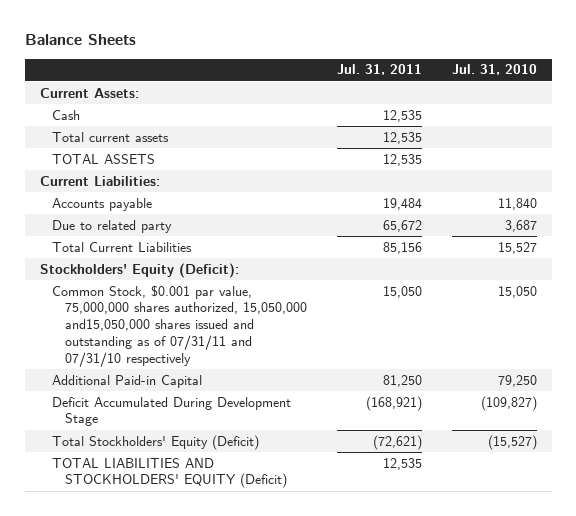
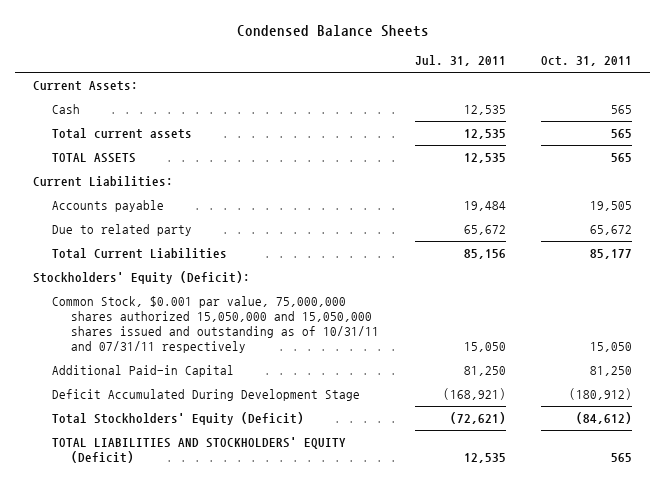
[24,34,136,46] Balance Sheets -> [236,25,429,38] Condensed Balance Sheets
[451,64,537,76] Jul. 31, 2010 -> none
none -> [541,56,633,67] Oct. 31, 2011
[52,284,307,367] Common Stock, $0.001 par value, 75,000,000 shares authorized, 15,050,000 and15,050,000 shares issued and outstanding as of 07/31/11 and 07/31/10 respectively -> [52,296,379,354] Common Stock, $0.001 par value, 75,000,000 shares authorized 15,050,000 and 15,050,000 shares issued and outstanding as of 10/31/11 and 07/31/11 respectively

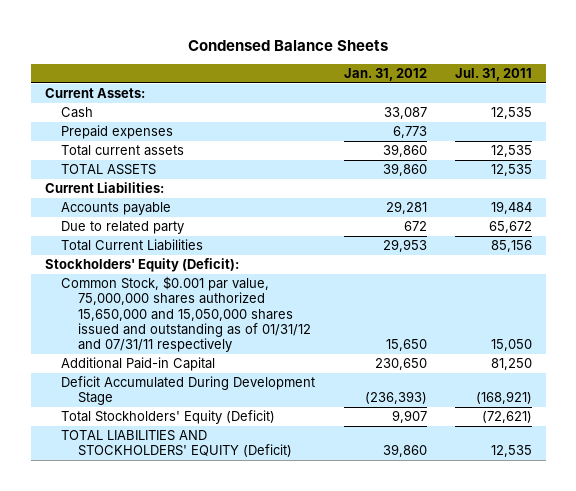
[541,56,633,67] Oct. 31, 2011 -> none
none -> [343,68,427,82] Jan. 31, 2012
none -> [61,125,174,140] Prepaid expenses
[52,296,379,354] Common Stock, $0.001 par value, 75,000,000 shares authorized 15,050,000 and 15,050,000 shares issued and outstanding as of 10/31/11 and 07/31/11 respectively -> [61,276,312,353] Common Stock, $0.001 par value, 75,000,000 shares authorized 15,650,000 and 15,050,000 shares issued and outstanding as of 01/31/12 and 07/31/11 respectively

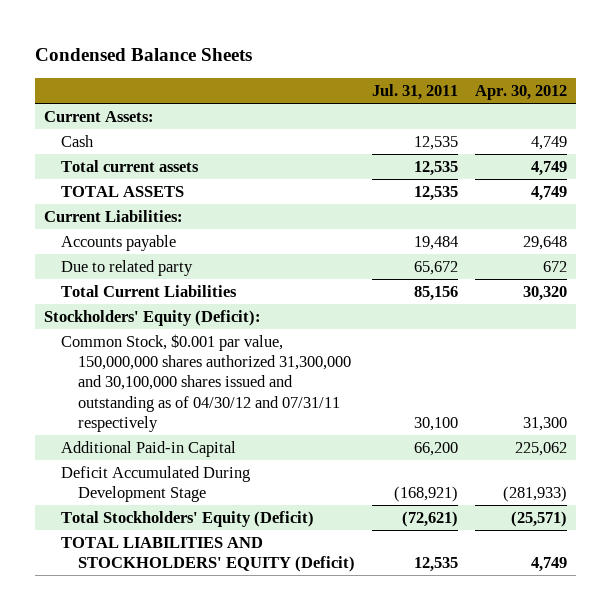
[343,68,427,82] Jan. 31, 2012 -> none
none -> [475,84,568,100] Apr. 30, 2012
[61,125,174,140] Prepaid expenses -> none
[61,276,312,353] Common Stock, $0.001 par value, 75,000,000 shares authorized 15,650,000 and 15,050,000 shares issued and outstanding as of 01/31/12 and 07/31/11 respectively -> [60,334,351,432] Common Stock, $0.001 par value, 150,000,000 shares authorized 31,300,000 and 30,100,000 shares issued and outstanding as of 04/30/12 and 07/31/11 respectively
[490,339,532,352] 15,050 -> [414,416,459,431] 30,100
[490,358,532,371] 81,250 -> [414,442,459,457] 66,200

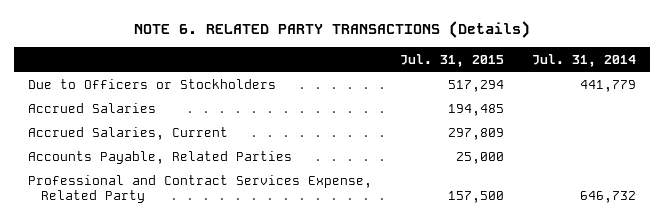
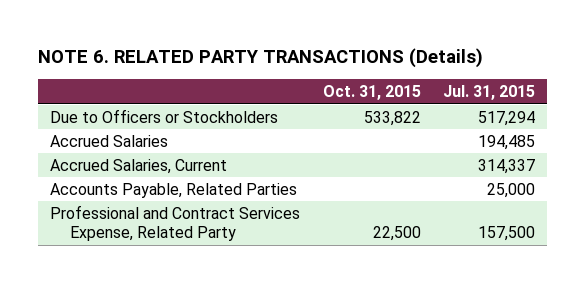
[531,53,636,67] Jul. 31, 2014 -> none
none -> [322,85,421,101] Oct. 31, 2015
[447,127,504,140] 297,809 -> [478,158,536,174] 314,337

